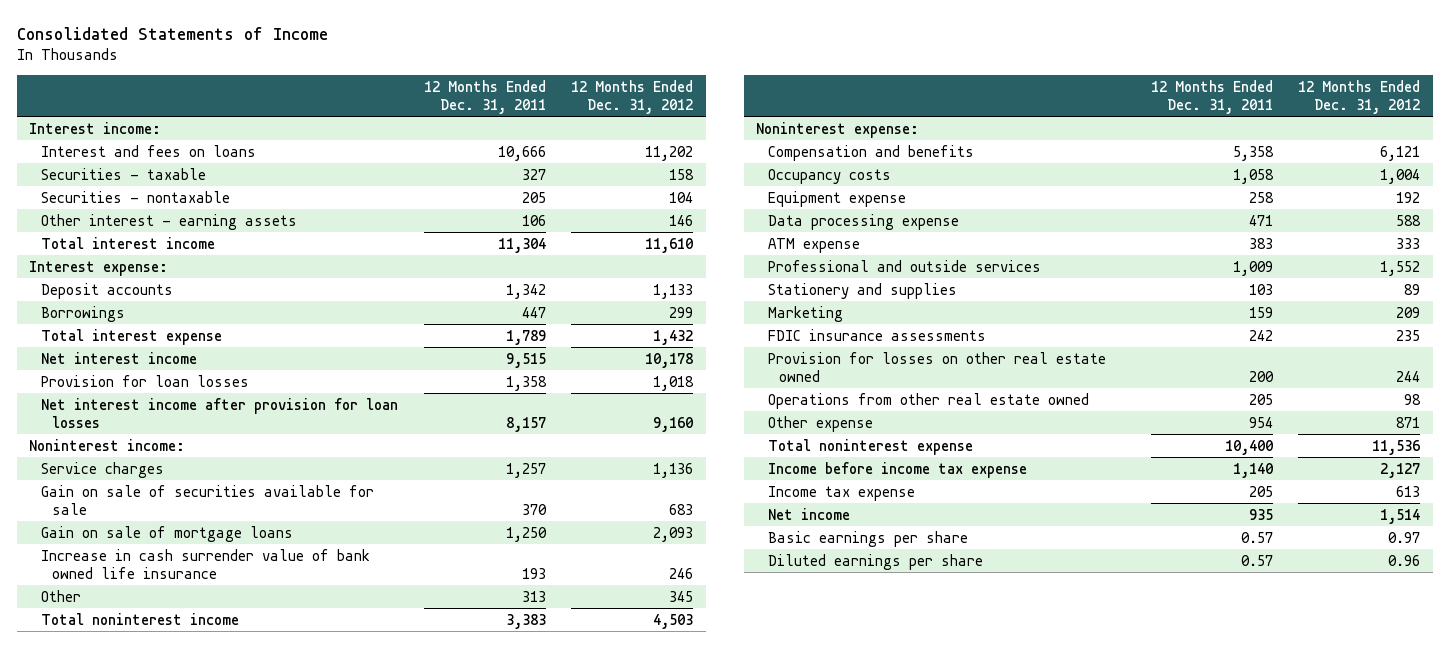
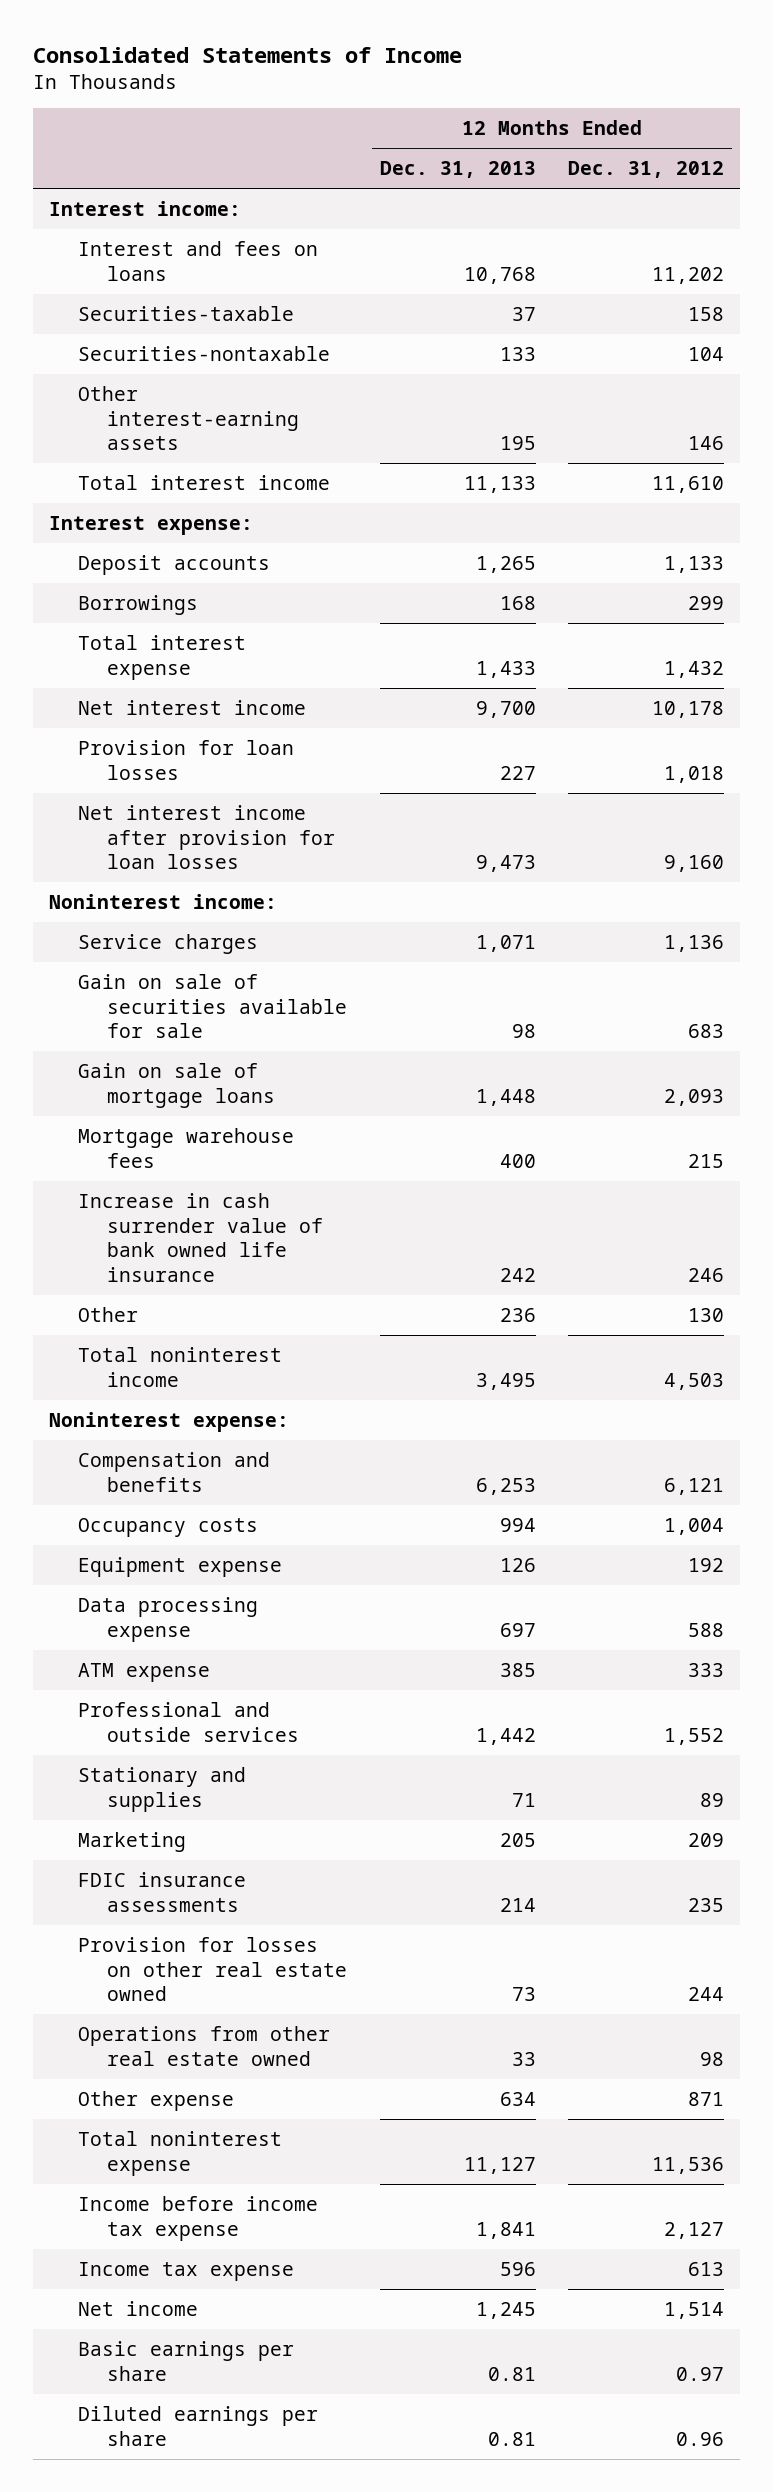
[423,79,546,114] 12 Months Ended Dec. 31, 2011 -> none
none -> [379,161,536,179] Dec. 31, 2013
[40,167,206,180] Securities - taxable -> [78,305,295,321] Securities-taxable
[40,190,230,203] Securities - nontaxable -> [78,345,331,361] Securities-nontaxable
[40,213,297,230] Other interest - earning assets -> [78,385,300,451] Other interest-earning assets
none -> [78,1127,295,1168] Mortgage warehouse fees
[669,590,694,602] 345 -> [687,1307,724,1322] 130
[767,282,957,299] Stationery and supplies -> [78,1766,247,1812] Stationary and supplies

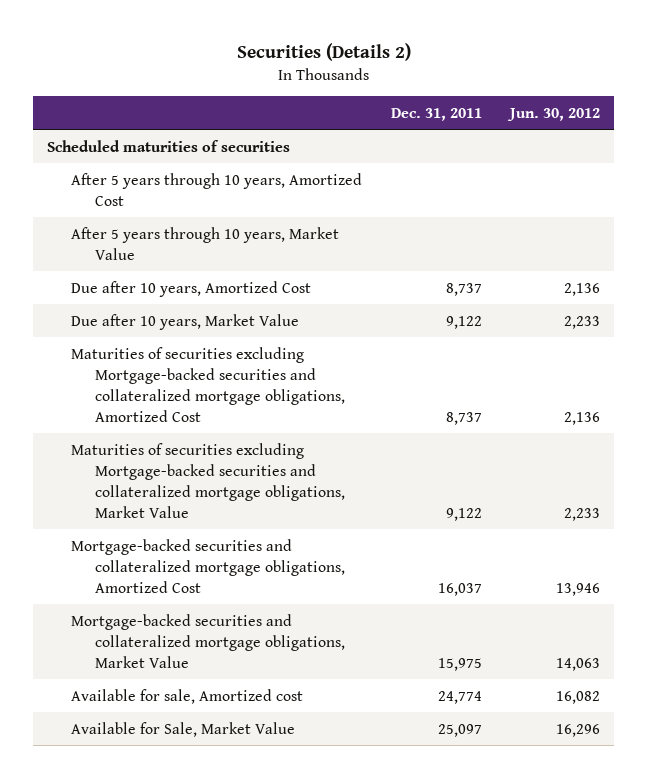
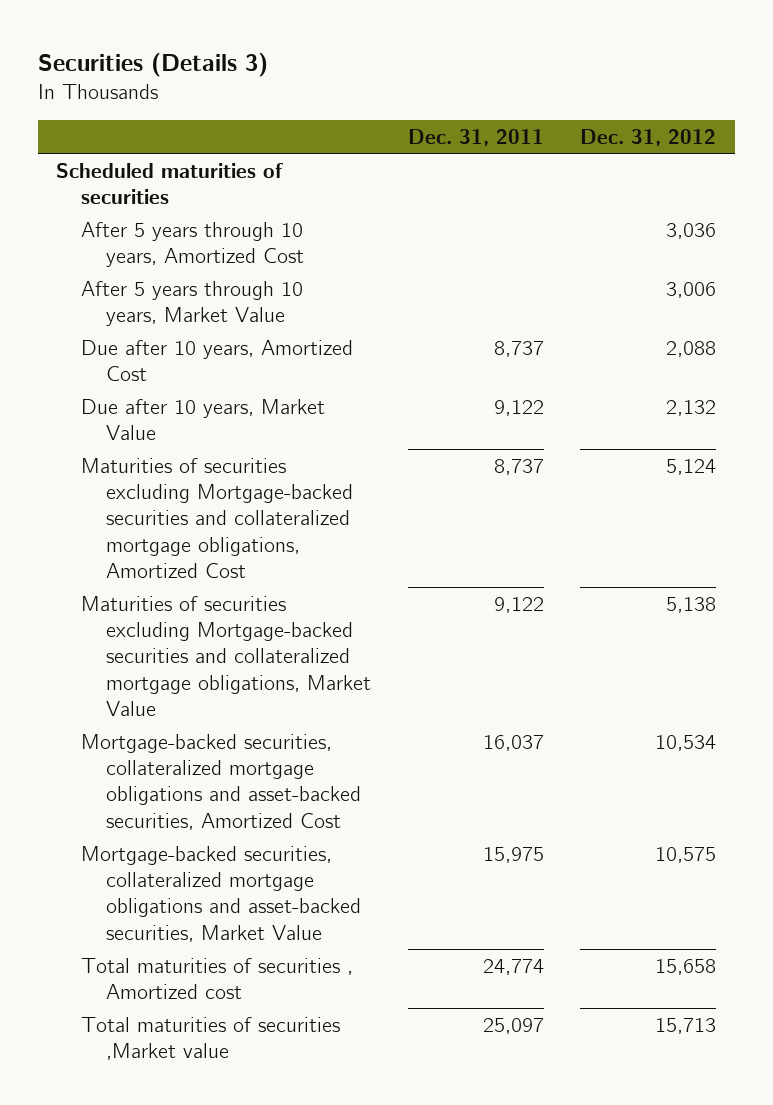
[236,43,411,62] Securities (Details 2) -> [37,52,268,77] Securities (Details 3)
[507,107,601,121] Jun. 30, 2012 -> none
none -> [580,129,717,147] Dec. 31, 2012
[71,538,346,593] Mortgage-backed securities and collateralized mortgage obligations, Amortized Cost -> [81,733,361,830] Mortgage-backed securities, collateralized mortgage obligations and asset-backed securities, Amortized Cost
[71,613,346,668] Mortgage-backed securities and collateralized mortgage obligations, Market Value -> [81,845,361,942] Mortgage-backed securities, collateralized mortgage obligations and asset-backed securities, Market Value
[71,688,304,704] Available for sale, Amortized cost -> [81,957,354,1000] Total maturities of securities , Amortized cost
[71,721,296,737] Available for Sale, Market Value -> [81,1016,341,1061] Total maturities of securities ,Market value

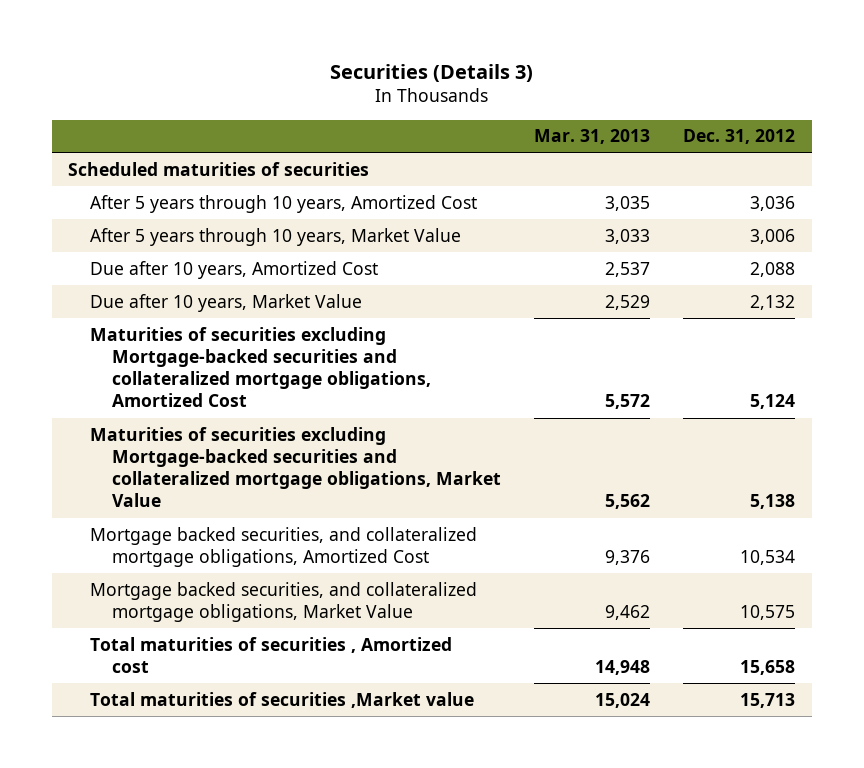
[407,129,544,147] Dec. 31, 2011 -> none
none -> [534,129,651,145] Mar. 31, 2013
[81,733,361,830] Mortgage-backed securities, collateralized mortgage obligations and asset-backed securities, Amortized Cost -> [89,526,477,567] Mortgage backed securities, and collateralized mortgage obligations, Amortized Cost
[81,845,361,942] Mortgage-backed securities, collateralized mortgage obligations and asset-backed securities, Market Value -> [89,581,477,622] Mortgage backed securities, and collateralized mortgage obligations, Market Value

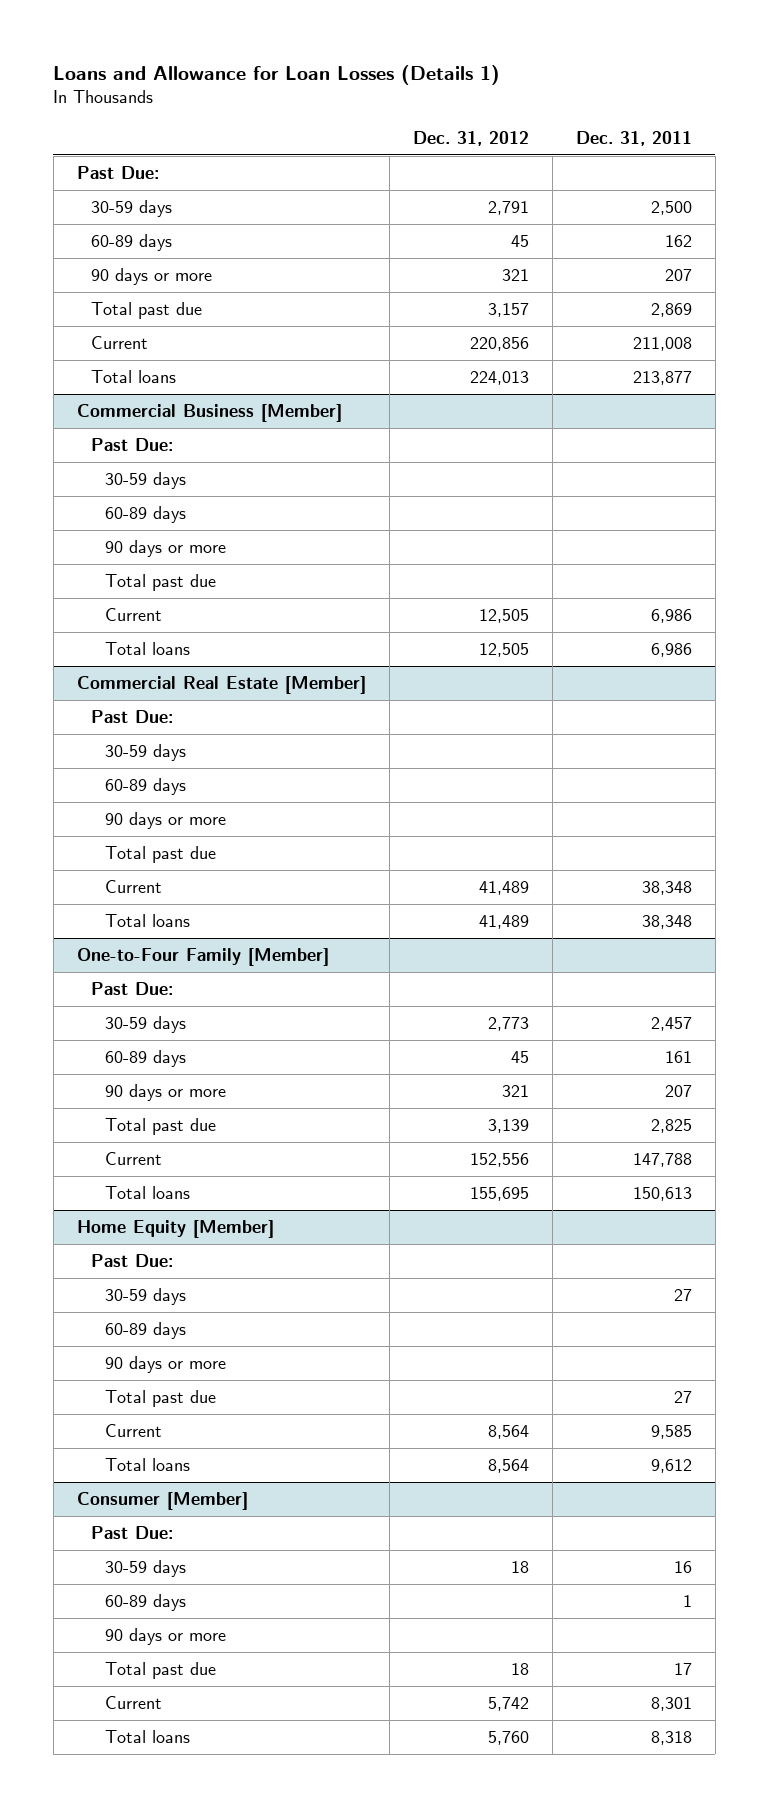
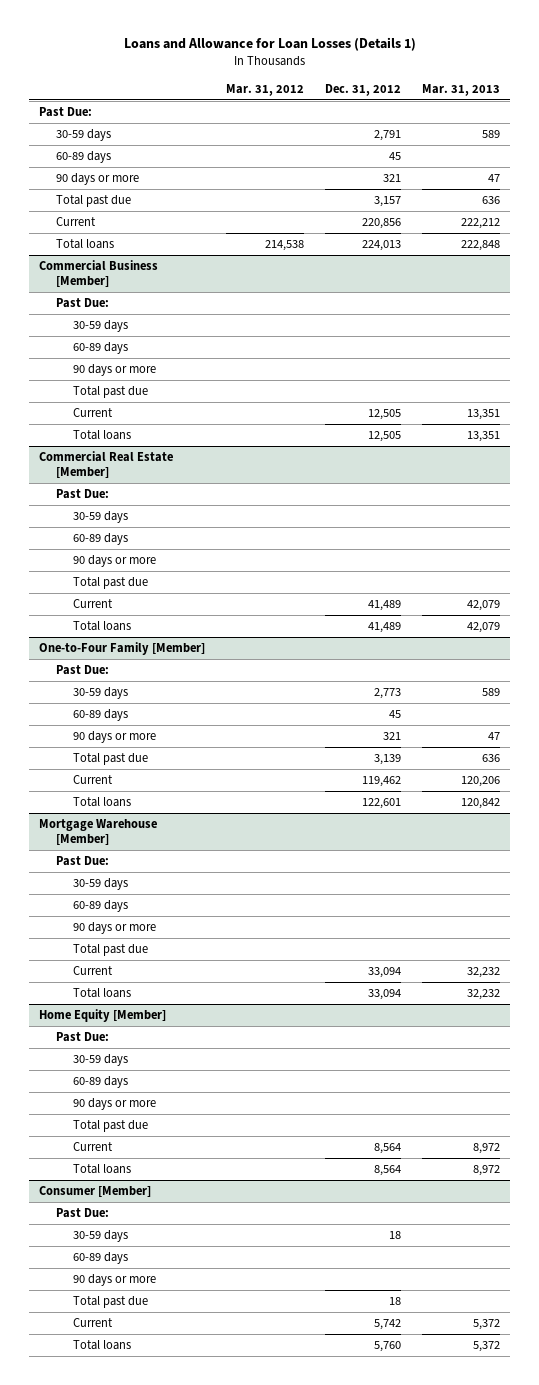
[575,130,692,146] Dec. 31, 2011 -> none
none -> [226,83,305,96] Mar. 31, 2012
none -> [421,83,500,96] Mar. 31, 2013
[469,1153,529,1168] 152,556 -> [362,776,402,788] 119,462
[469,1187,529,1202] 155,695 -> [362,798,402,810] 122,601
none -> [39,819,158,846] Mortgage Warehouse [Member]
none -> [56,856,110,867] Past Due:
none -> [72,878,128,891] 30-59 days
none -> [72,900,128,913] 60-89 days
none -> [72,922,156,935] 90 days or more
none -> [72,944,148,957] Total past due
none -> [72,966,113,976] Current
none -> [72,988,131,999] Total loans

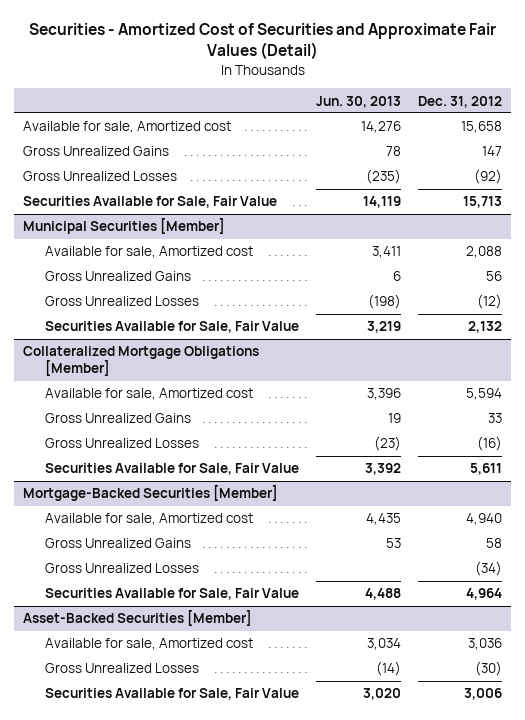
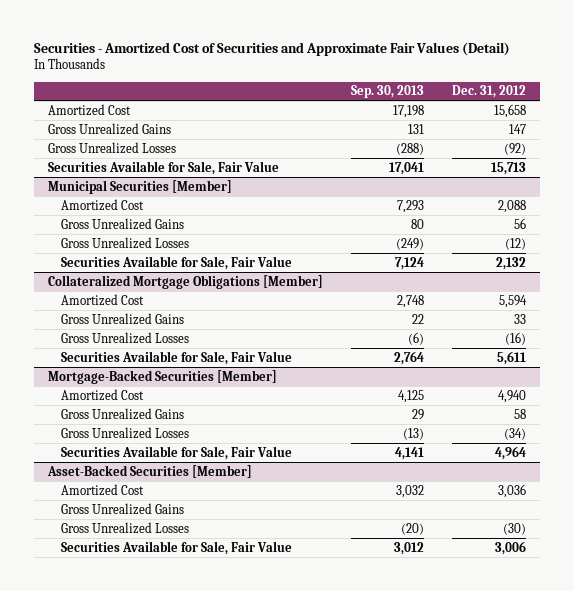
[315,95,401,108] Jun. 30, 2013 -> none
none -> [350,85,424,99] Sep. 30, 2013
[23,121,232,134] Available for sale, Amortized cost -> [47,103,131,116] Amortized Cost
[44,246,253,259] Available for sale, Amortized cost -> [61,198,145,211] Amortized Cost
[44,388,253,401] Available for sale, Amortized cost -> [61,293,145,306] Amortized Cost
[44,513,253,526] Available for sale, Amortized cost -> [61,388,145,401] Amortized Cost
[44,638,253,651] Available for sale, Amortized cost -> [61,483,145,496] Amortized Cost
none -> [61,502,185,515] Gross Unrealized Gains

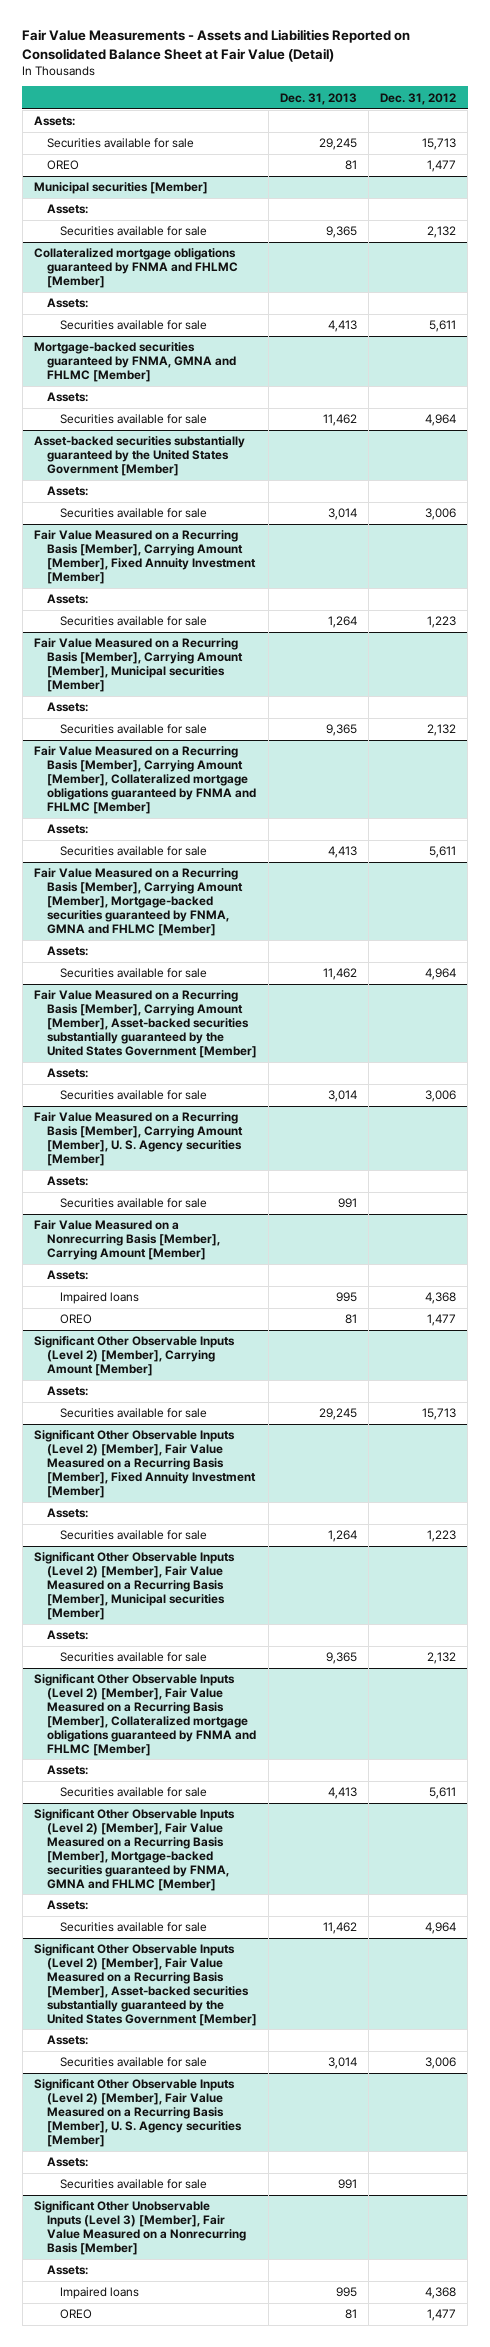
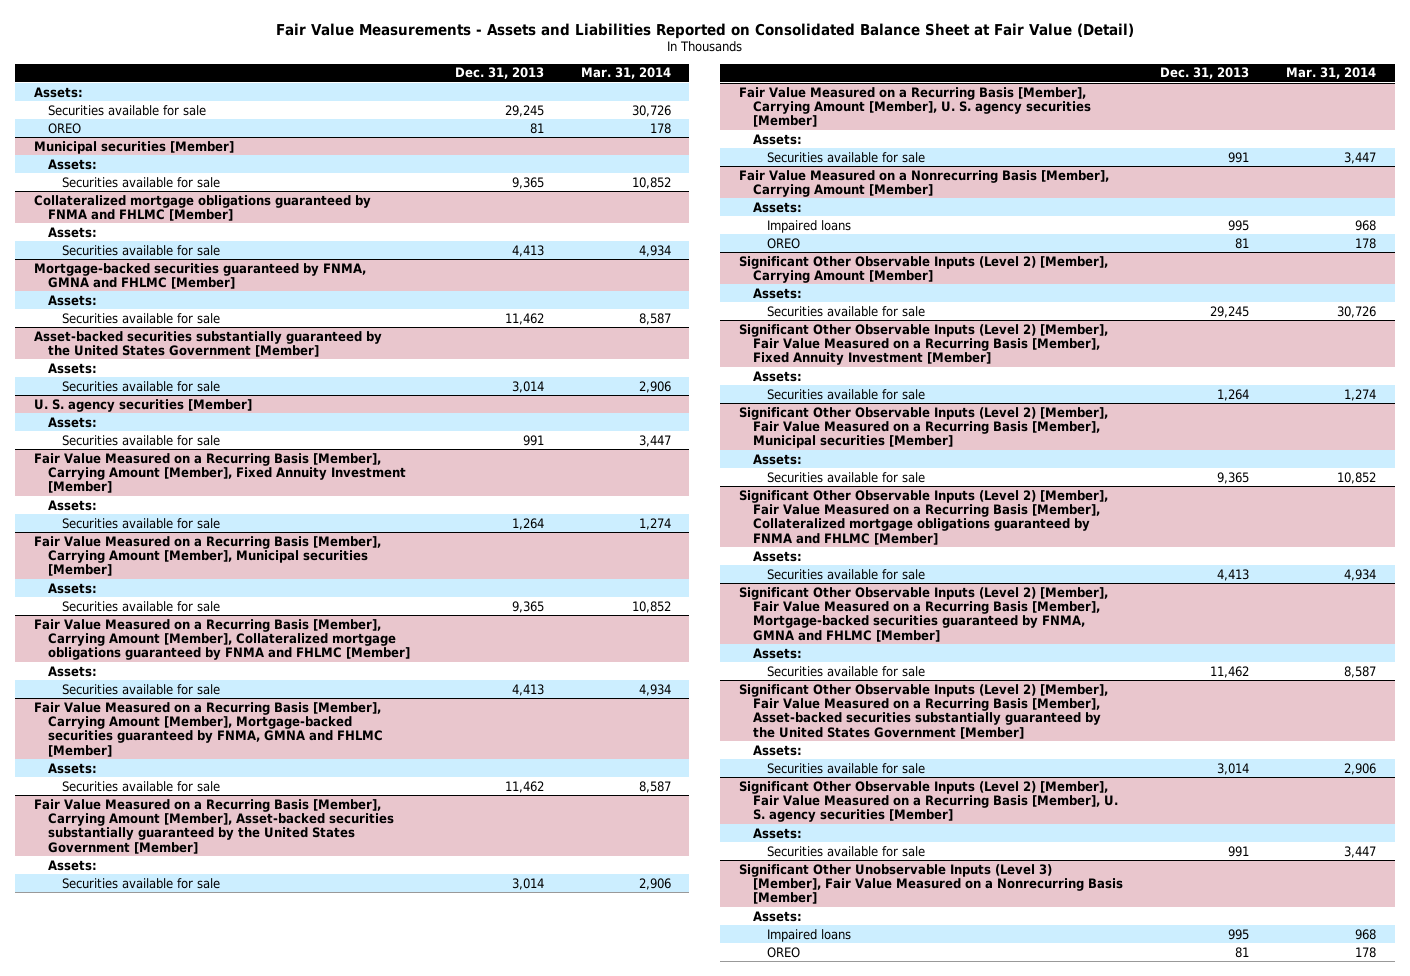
[379,92,456,105] Dec. 31, 2012 -> none
none -> [580,67,671,80] Mar. 31, 2014
none -> [33,398,252,412] U. S. agency securities [Member]
none -> [48,416,98,428] Assets:
none -> [62,434,221,446] Securities available for sale
[33,1112,243,1166] Fair Value Measured on a Recurring Basis [Member], Carrying Amount [Member], U. S. Agency securities [Member] -> [738,86,1092,128] Fair Value Measured on a Recurring Basis [Member], Carrying Amount [Member], U. S. agency securities [Member]
[33,2079,242,2147] Significant Other Observable Inputs (Level 2) [Member], Fair Value Measured on a Recurring Basis [Member], U. S. Agency securities [Member] -> [738,780,1119,823] Significant Other Observable Inputs (Level 2) [Member], Fair Value Measured on a Recurring Basis [Member], U. S. agency securities [Member]

